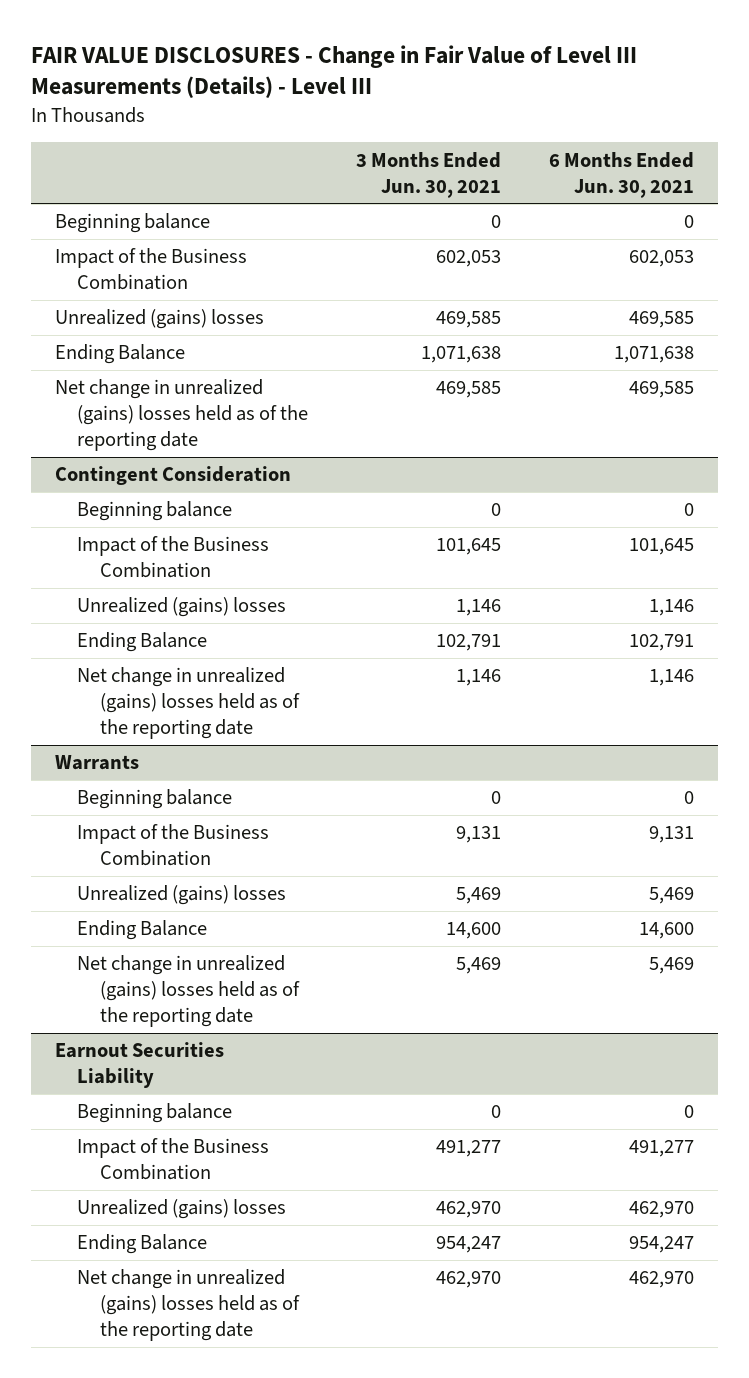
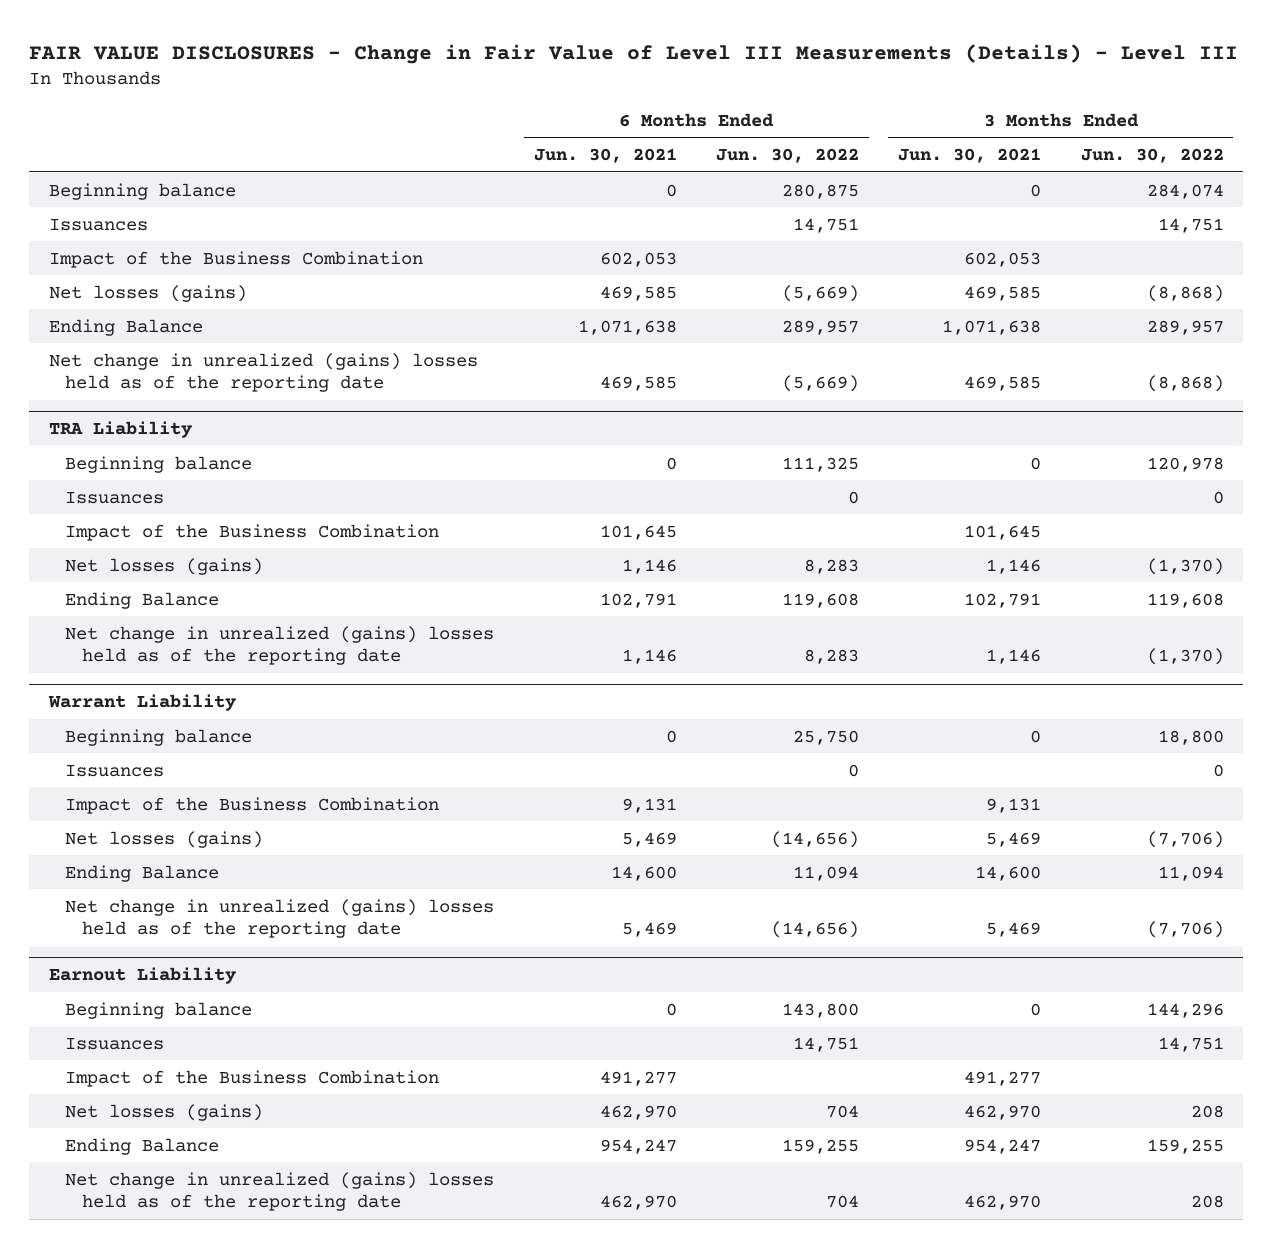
none -> [715,147,859,163] Jun. 30, 2022
none -> [1080,147,1224,163] Jun. 30, 2022
none -> [48,218,148,231] Issuances
[54,309,264,330] Unrealized (gains) losses -> [48,284,247,302] Net losses (gains)
[54,466,291,486] Contingent Consideration -> [48,420,193,438] TRA Liability
none -> [65,491,165,504] Issuances
[77,597,287,618] Unrealized (gains) losses -> [65,557,264,575] Net losses (gains)
[54,755,139,771] Warrants -> [47,693,237,711] Warrant Liability
none -> [65,764,165,777] Issuances
[77,885,287,906] Unrealized (gains) losses -> [65,830,264,848] Net losses (gains)
[54,1042,224,1089] Earnout Securities Liability -> [48,966,237,984] Earnout Liability
none -> [65,1037,165,1050] Issuances
[77,1199,287,1220] Unrealized (gains) losses -> [65,1103,264,1121] Net losses (gains)

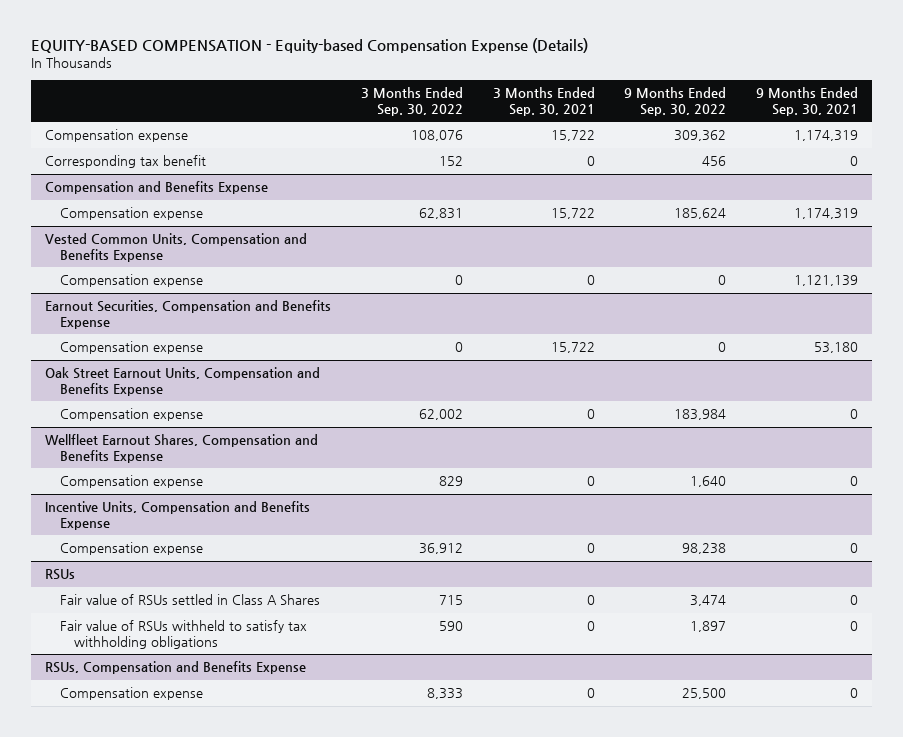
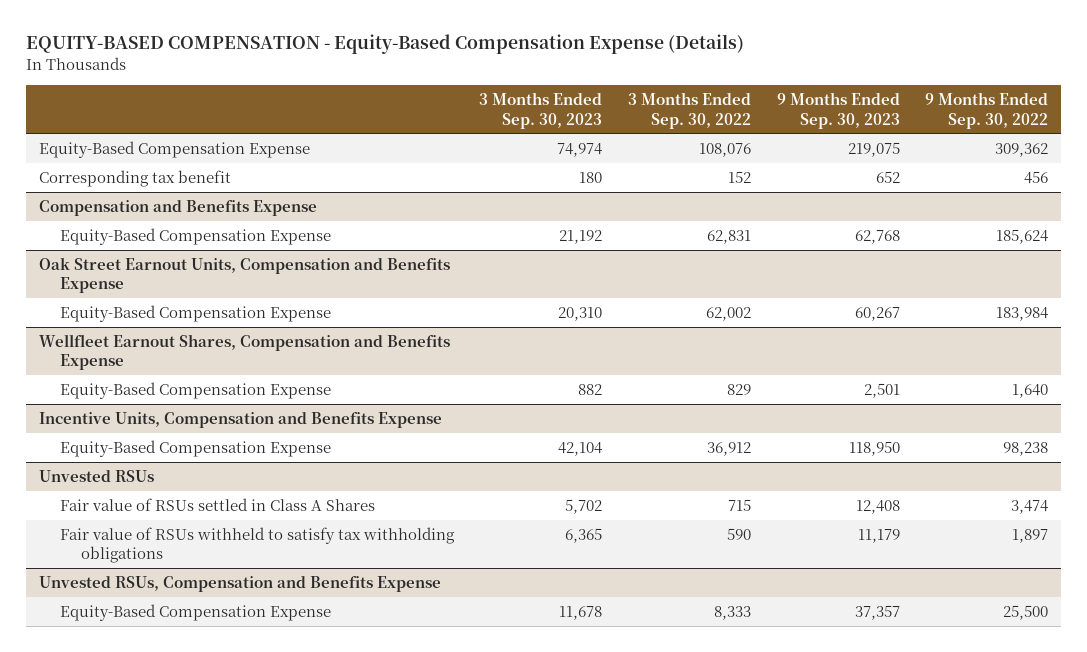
[30,38,588,54] EQUITY-BASED COMPENSATION - Equity-based Compensation Expense (Details) -> [25,34,744,55] EQUITY-BASED COMPENSATION - Equity-Based Compensation Expense (Details)
[492,87,595,116] 3 Months Ended Sep. 30, 2021 -> none
[755,87,858,116] 9 Months Ended Sep. 30, 2021 -> none
none -> [479,92,603,129] 3 Months Ended Sep. 30, 2023
none -> [776,92,900,129] 9 Months Ended Sep. 30, 2023
[45,129,189,143] Compensation expense -> [38,141,310,159] Equity-Based Compensation Expense
[45,233,308,262] Vested Common Units, Compensation and Benefits Expense -> none
[59,274,203,288] Compensation expense -> none
[45,300,332,329] Earnout Securities, Compensation and Benefits Expense -> none
[59,341,203,355] Compensation expense -> none
[59,207,203,221] Compensation expense -> [59,228,331,246] Equity-Based Compensation Expense
[59,408,203,422] Compensation expense -> [59,305,331,323] Equity-Based Compensation Expense
[59,475,203,489] Compensation expense -> [59,382,331,400] Equity-Based Compensation Expense
[59,542,203,556] Compensation expense -> [59,440,331,458] Equity-Based Compensation Expense
[45,569,76,581] RSUs -> [38,470,154,483] Unvested RSUs
[45,661,307,675] RSUs, Compensation and Benefits Expense -> [38,576,441,593] Unvested RSUs, Compensation and Benefits Expense
[59,687,203,701] Compensation expense -> [59,604,331,622] Equity-Based Compensation Expense

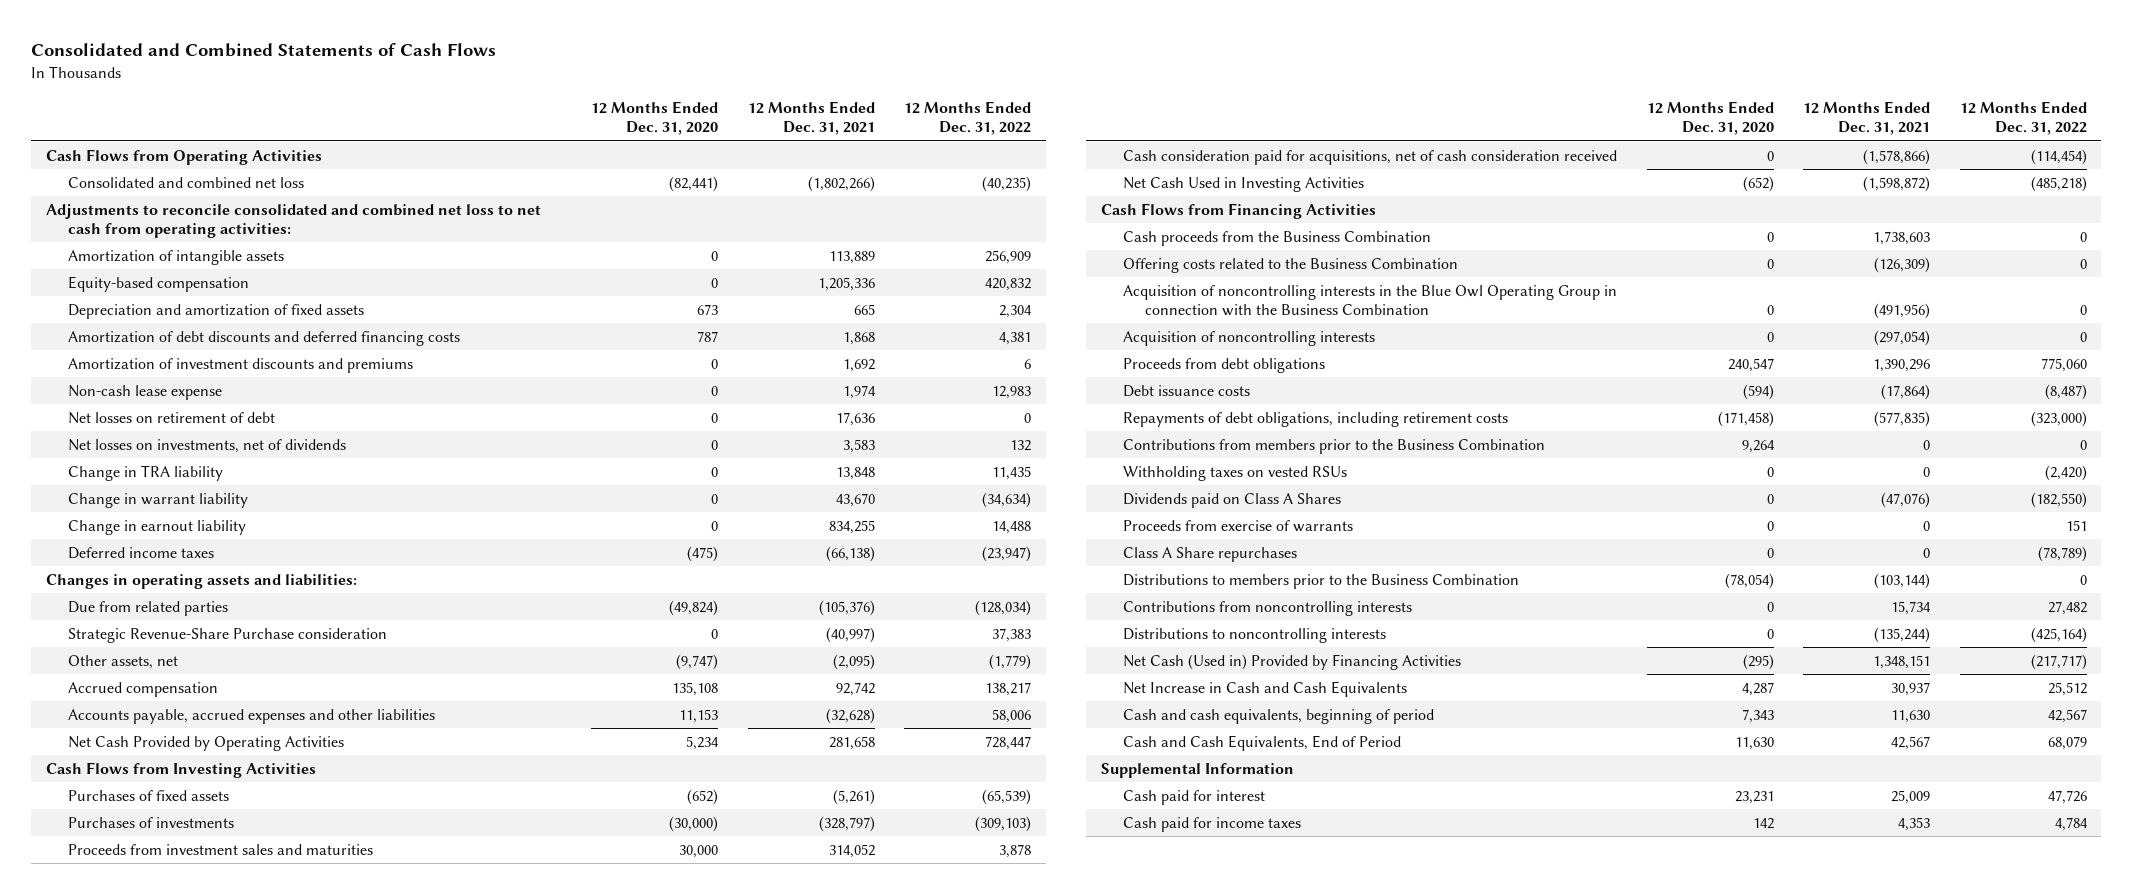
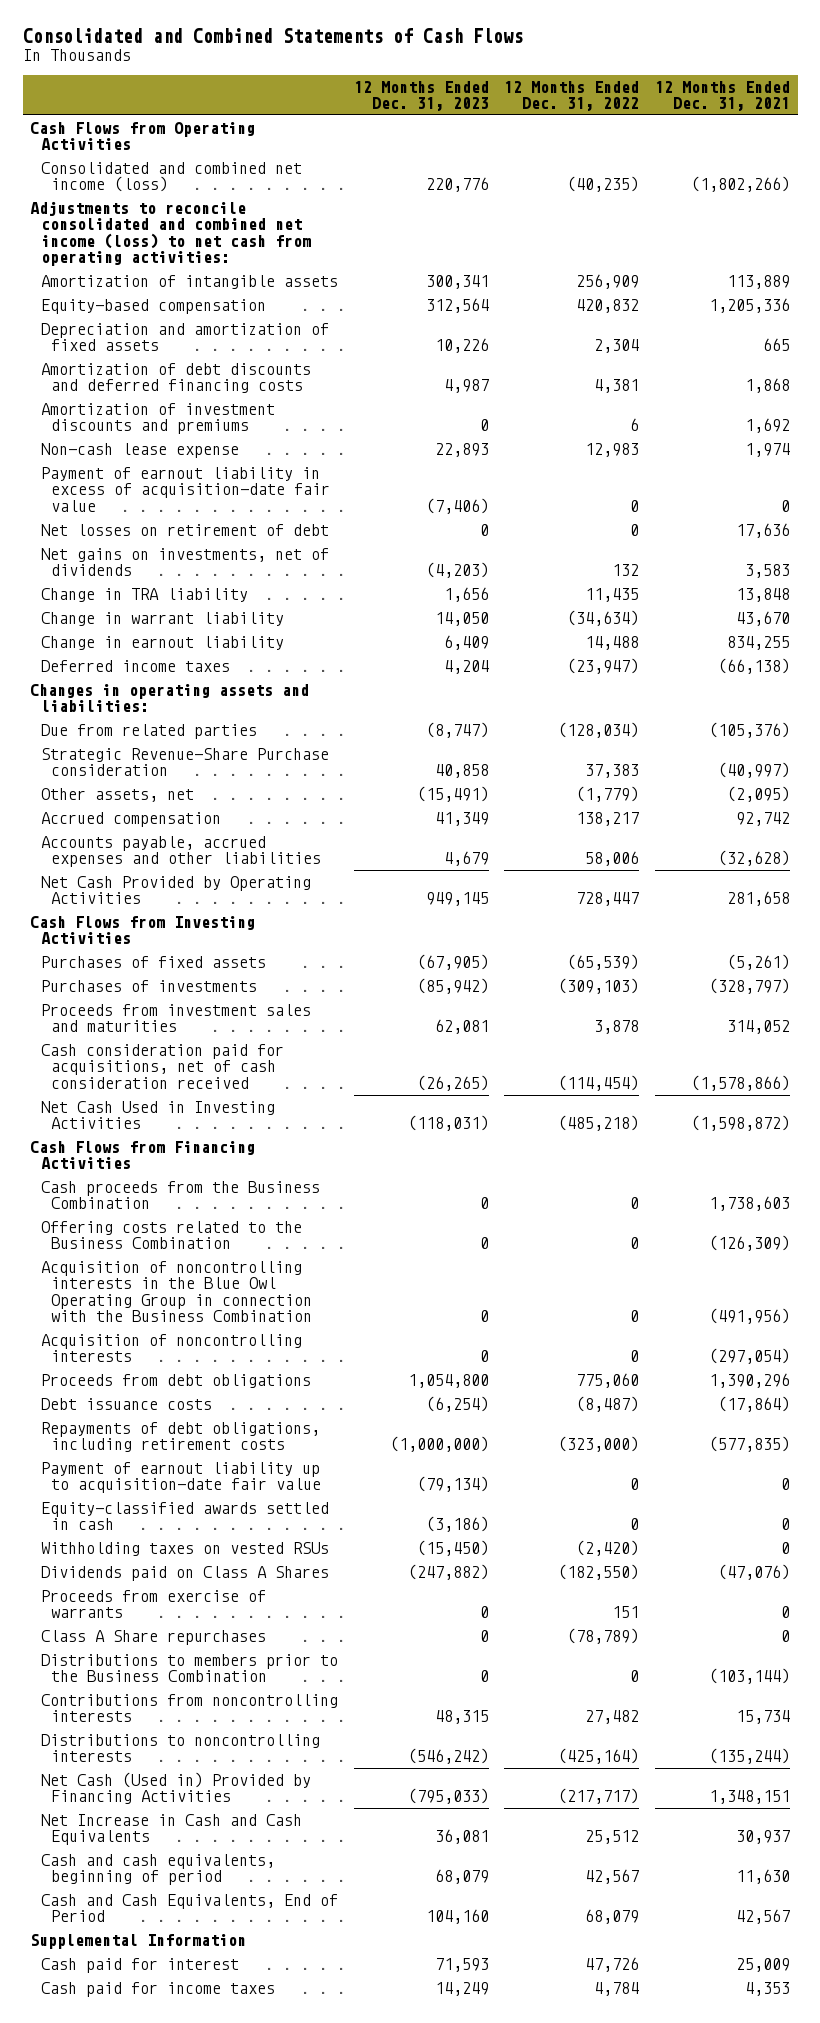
[591,101,719,136] 12 Months Ended Dec. 31, 2020 -> none
none -> [353,80,489,112] 12 Months Ended Dec. 31, 2023
[67,176,304,188] Consolidated and combined net loss -> [40,161,302,193] Consolidated and combined net income (loss)
[45,203,541,239] Adjustments to reconcile consolidated and combined net loss to net cash from operating activities: -> [30,200,311,267] Adjustments to reconcile consolidated and combined net income (loss) to net cash from operating activities:
none -> [40,466,331,512] Payment of earnout liability in excess of acquisition-date fair value
[67,438,346,453] Net losses on investments, net of dividends -> [40,547,329,577] Net gains on investments, net of dividends
[1123,438,1546,454] Contributions from members prior to the Business Combination -> none
none -> [40,1461,322,1494] Payment of earnout liability up to acquisition-date fair value
none -> [40,1501,329,1531] Equity-classified awards settled in cash

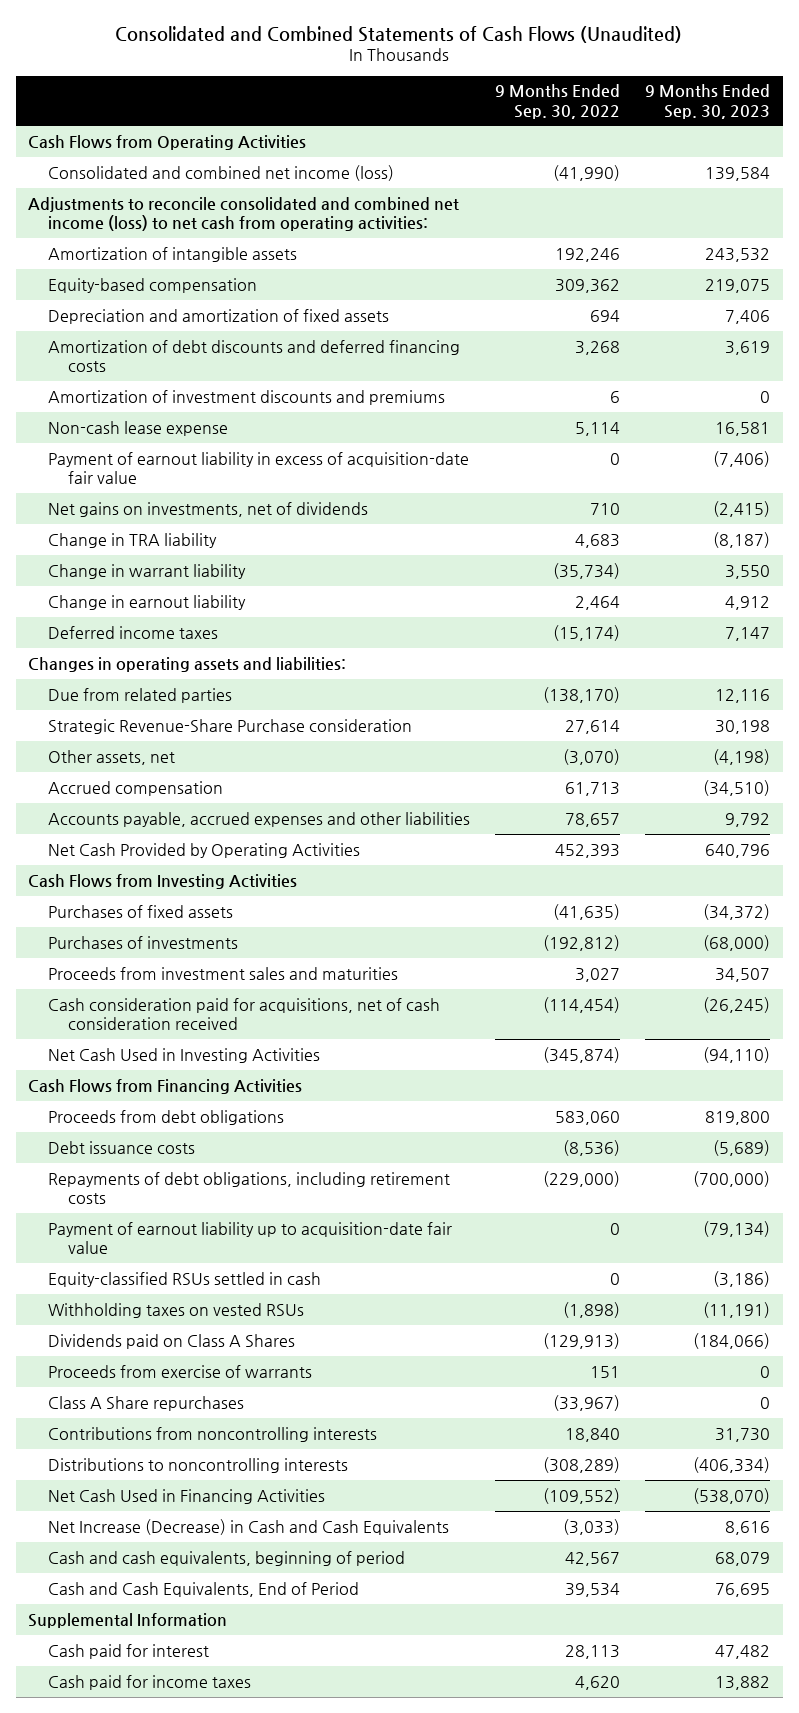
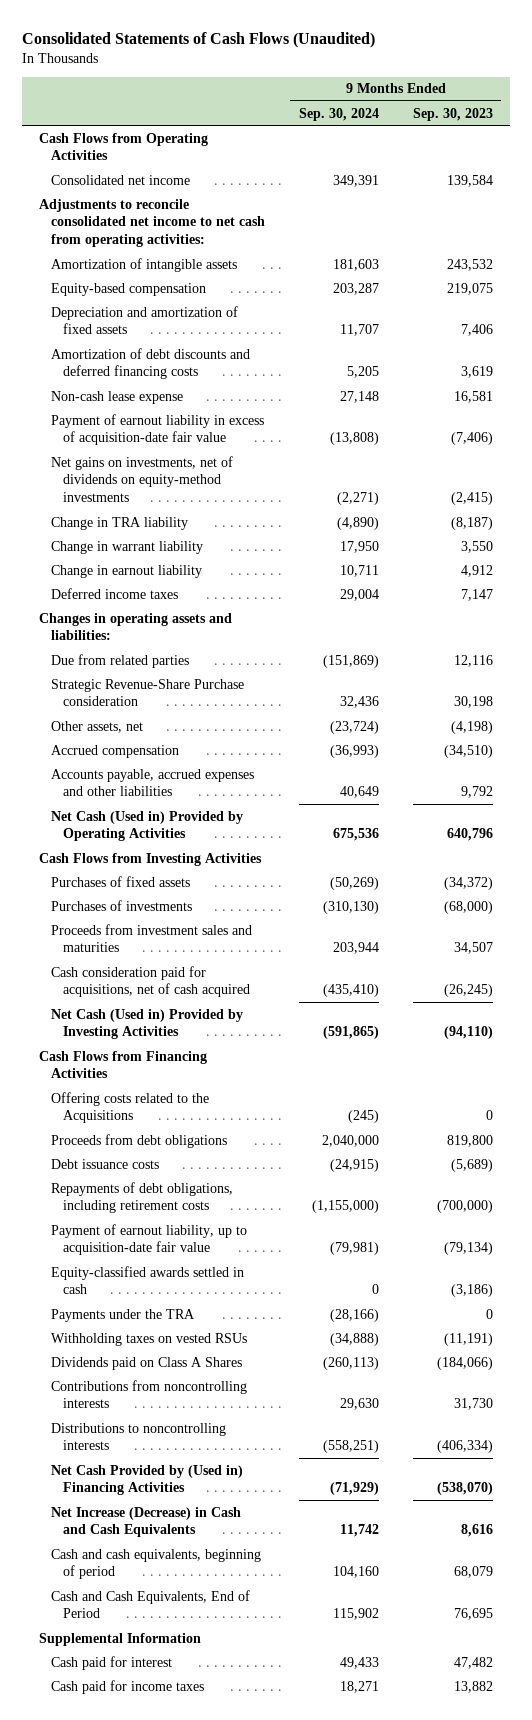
[115,25,683,43] Consolidated and Combined Statements of Cash Flows (Unaudited) -> [21,31,375,48] Consolidated Statements of Cash Flows (Unaudited)
[495,84,621,119] 9 Months Ended Sep. 30, 2022 -> none
none -> [298,107,379,121] Sep. 30, 2024
[47,164,394,181] Consolidated and combined net income (loss) -> [50,174,190,185] Consolidated net income
[28,196,460,231] Adjustments to reconcile consolidated and combined net income (loss) to net cash from operating activities: -> [38,198,265,248] Adjustments to reconcile consolidated net income to net cash from operating activities:
[47,389,445,405] Amortization of investment discounts and premiums -> none
[47,501,368,517] Net gains on investments, net of dividends -> [50,455,233,503] Net gains on investments, net of dividends on equity-method investments
[47,842,360,858] Net Cash Provided by Operating Activities -> [50,810,243,842] Net Cash (Used in) Provided by Operating Activities
[47,997,440,1030] Cash consideration paid for acquisitions, net of cash consideration received -> [50,965,250,998] Cash consideration paid for acquisitions, net of cash acquired
[47,1047,320,1063] Net Cash Used in Investing Activities -> [50,1008,243,1040] Net Cash (Used in) Provided by Investing Activities
none -> [50,1091,209,1124] Offering costs related to the Acquisitions
[47,1221,452,1254] Payment of earnout liability up to acquisition-date fair value -> [50,1223,247,1256] Payment of earnout liability, up to acquisition-date fair value
[47,1271,321,1287] Equity-classified RSUs settled in cash -> [50,1265,244,1295] Equity-classified awards settled in cash
none -> [50,1308,195,1322] Payments under the TRA
[47,1364,312,1378] Proceeds from exercise of warrants -> none
[47,1395,244,1411] Class A Share repurchases -> none
[47,1488,325,1504] Net Cash Used in Financing Activities -> [50,1464,243,1496] Net Cash Provided by (Used in) Financing Activities

